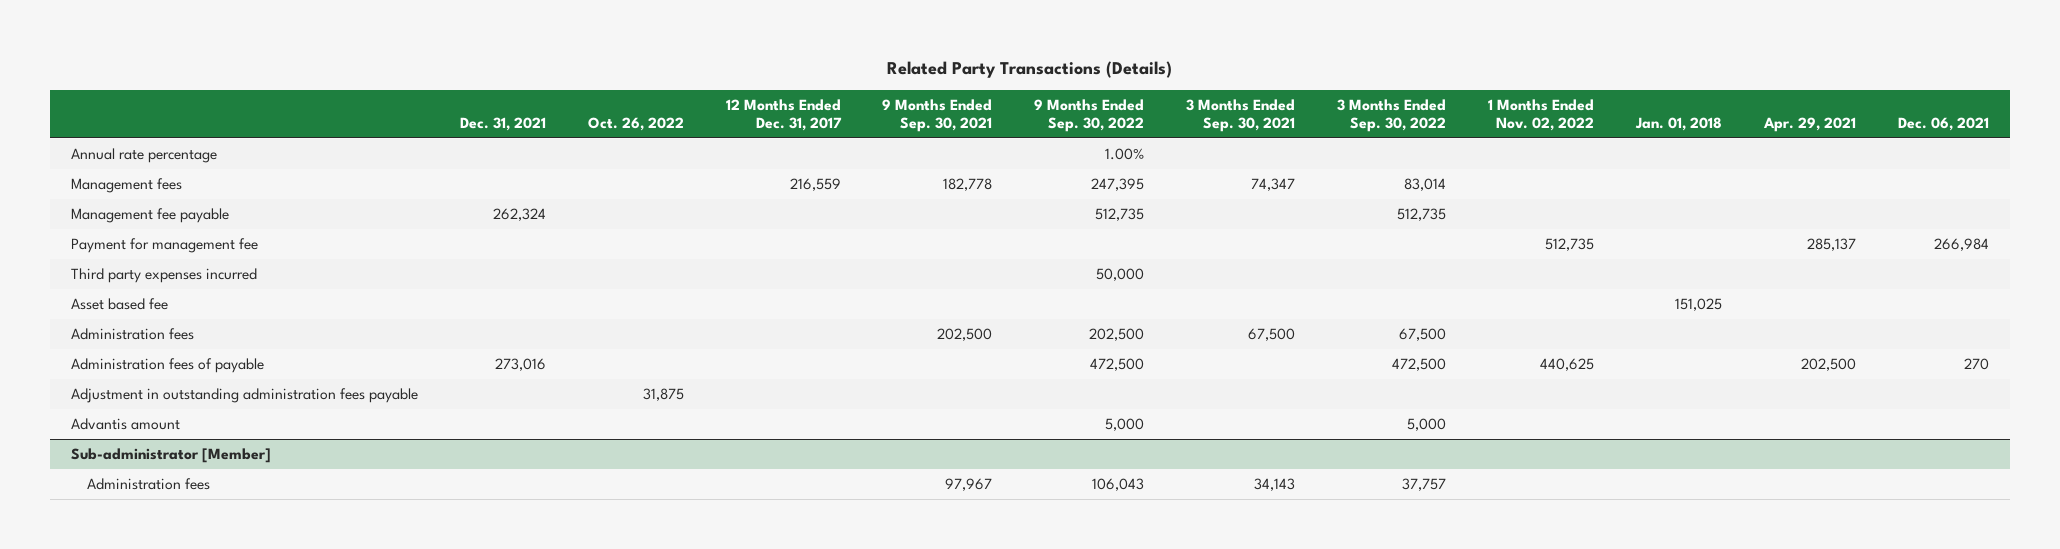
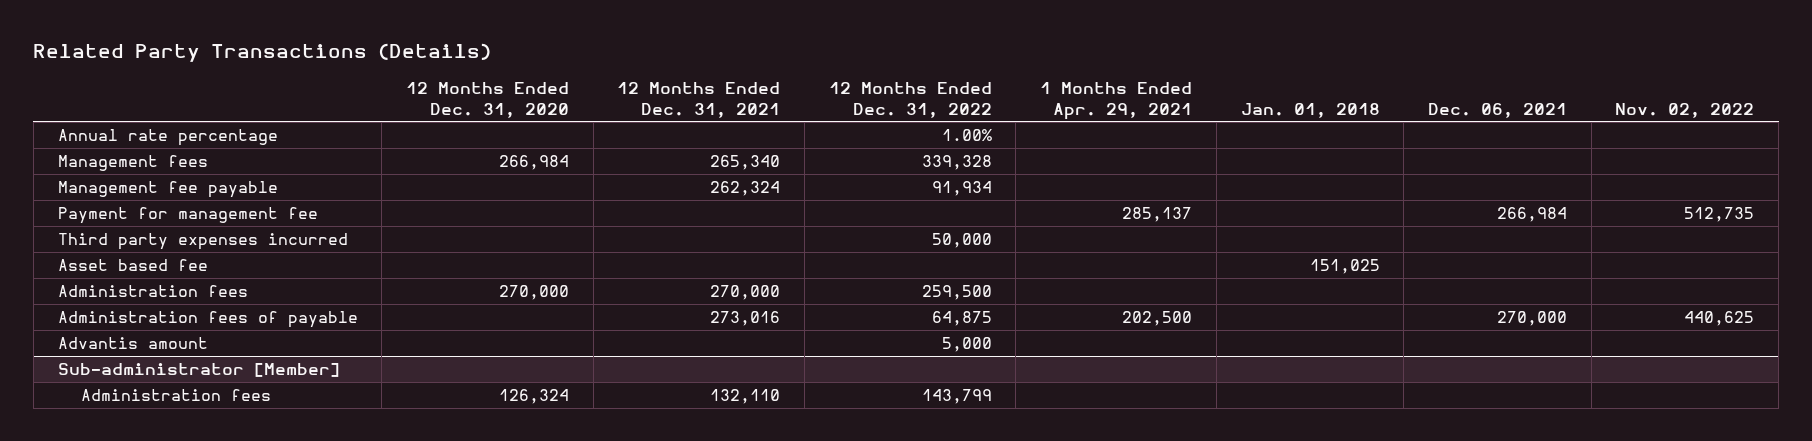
[459,116,546,131] Dec. 31, 2021 -> none
[587,116,684,131] Oct. 26, 2022 -> none
[725,98,842,131] 12 Months Ended Dec. 31, 2017 -> none
[882,98,993,132] 9 Months Ended Sep. 30, 2021 -> none
[1034,98,1145,132] 9 Months Ended Sep. 30, 2022 -> none
[1186,98,1296,132] 3 Months Ended Sep. 30, 2021 -> none
[1337,98,1447,132] 3 Months Ended Sep. 30, 2022 -> none
[1488,98,1595,131] 1 Months Ended Nov. 02, 2022 -> none
[1762,116,1856,132] Apr. 29, 2021 -> none
none -> [405,81,569,118] 12 Months Ended Dec. 31, 2020
none -> [617,81,781,118] 12 Months Ended Dec. 31, 2021
none -> [828,81,992,118] 12 Months Ended Dec. 31, 2022
none -> [1040,81,1193,120] 1 Months Ended Apr. 29, 2021
none -> [1615,102,1755,118] Nov. 02, 2022
[70,387,418,403] Adjustment in outstanding administration fees payable -> none
[1963,357,1989,370] 270 -> [1497,311,1568,327] 270,000

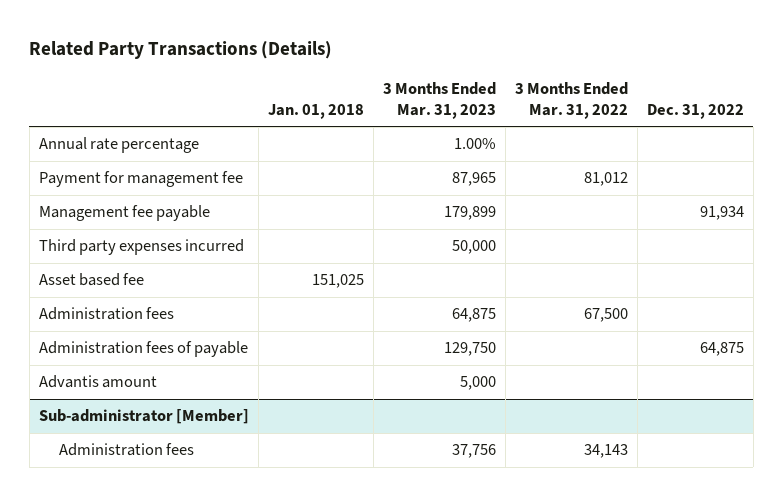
[405,81,569,118] 12 Months Ended Dec. 31, 2020 -> none
[617,81,781,118] 12 Months Ended Dec. 31, 2021 -> none
[828,81,992,118] 12 Months Ended Dec. 31, 2022 -> none
[1040,81,1193,120] 1 Months Ended Apr. 29, 2021 -> none
[1428,102,1568,118] Dec. 06, 2021 -> none
[1615,102,1755,118] Nov. 02, 2022 -> none
none -> [382,81,496,119] 3 Months Ended Mar. 31, 2023
none -> [514,81,628,119] 3 Months Ended Mar. 31, 2022
none -> [646,103,744,119] Dec. 31, 2022
[57,155,208,172] Management fees -> none
[57,181,278,199] Management fee payable -> [38,205,210,222] Management fee payable

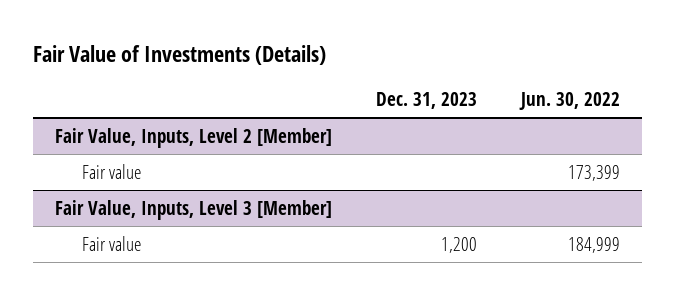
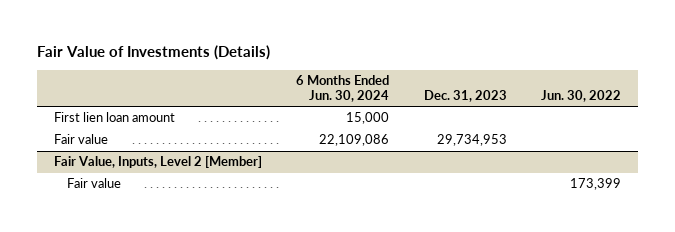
none -> [296,75,390,103] 6 Months Ended Jun. 30, 2024
none -> [54,112,176,123] First lien loan amount
none -> [54,134,109,145] Fair value
[54,199,332,220] Fair Value, Inputs, Level 3 [Member] -> none
[82,235,142,251] Fair value -> none

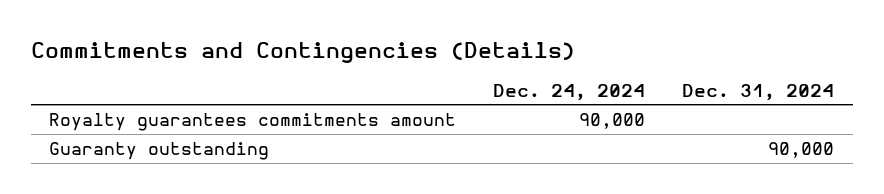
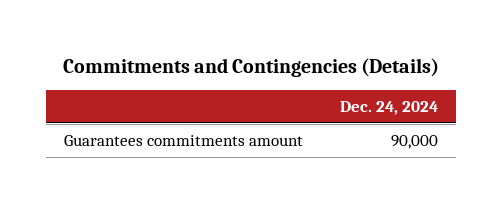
[682,83,835,101] Dec. 31, 2024 -> none
[49,141,270,160] Guaranty outstanding -> none
[49,112,457,131] Royalty guarantees commitments amount -> [64,135,304,147] Guarantees commitments amount

